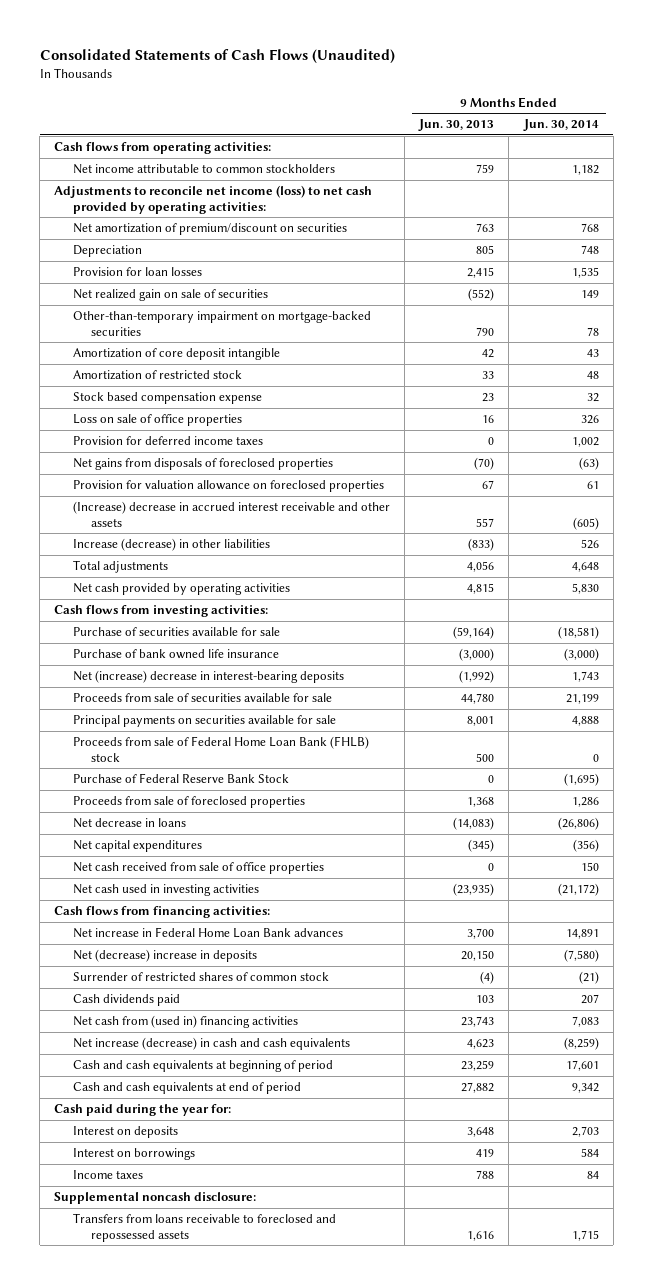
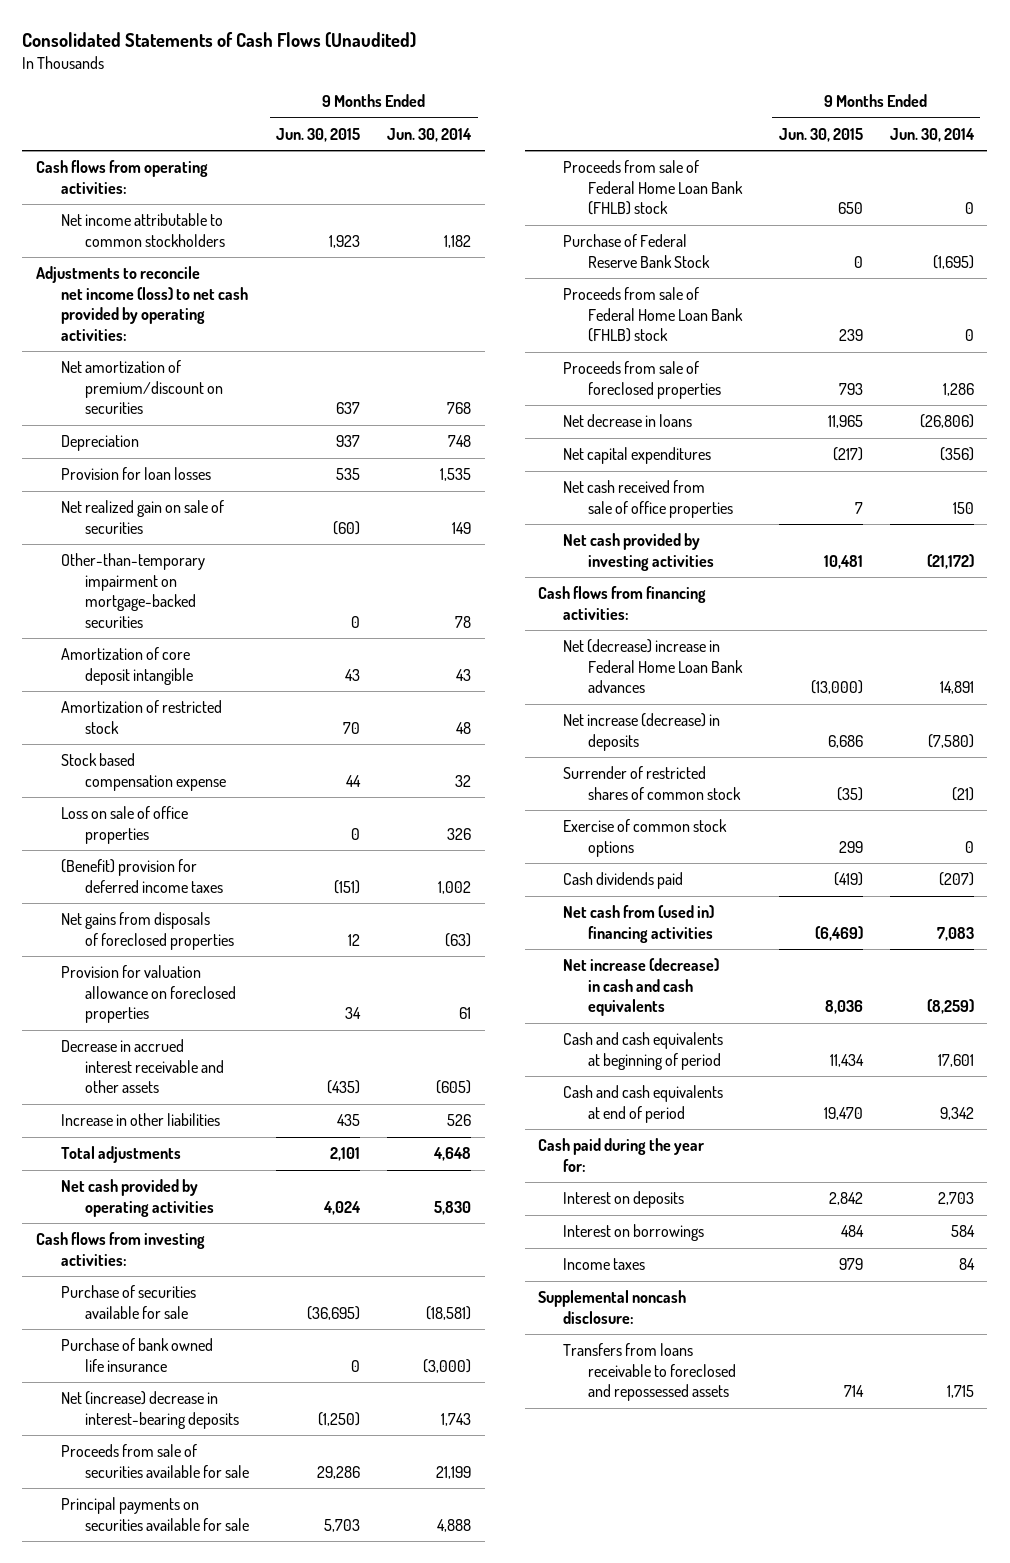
[418,119,495,132] Jun. 30, 2013 -> none
none -> [276,127,361,142] Jun. 30, 2015
[72,436,263,446] Provision for deferred income taxes -> [60,859,224,893] (Benefit) provision for deferred income taxes
[72,501,390,527] (Increase) decrease in accrued interest receivable and other assets -> [60,1039,225,1094] Decrease in accrued interest receivable and other assets
[72,538,270,552] Increase (decrease) in other liabilities -> [60,1113,220,1127] Increase in other liabilities
none -> [562,287,743,343] Proceeds from sale of Federal Home Loan Bank (FHLB) stock
[72,884,259,897] Net cash used in investing activities -> [562,533,714,571] Net cash provided by investing activities
[72,927,343,939] Net increase in Federal Home Loan Bank advances -> [562,639,743,694] Net (decrease) increase in Federal Home Loan Bank advances
[72,949,257,963] Net (decrease) increase in deposits -> [562,713,720,751] Net increase (decrease) in deposits
none -> [562,819,727,857] Exercise of common stock options
[580,994,599,1005] 207 -> [938,872,974,887] (207)

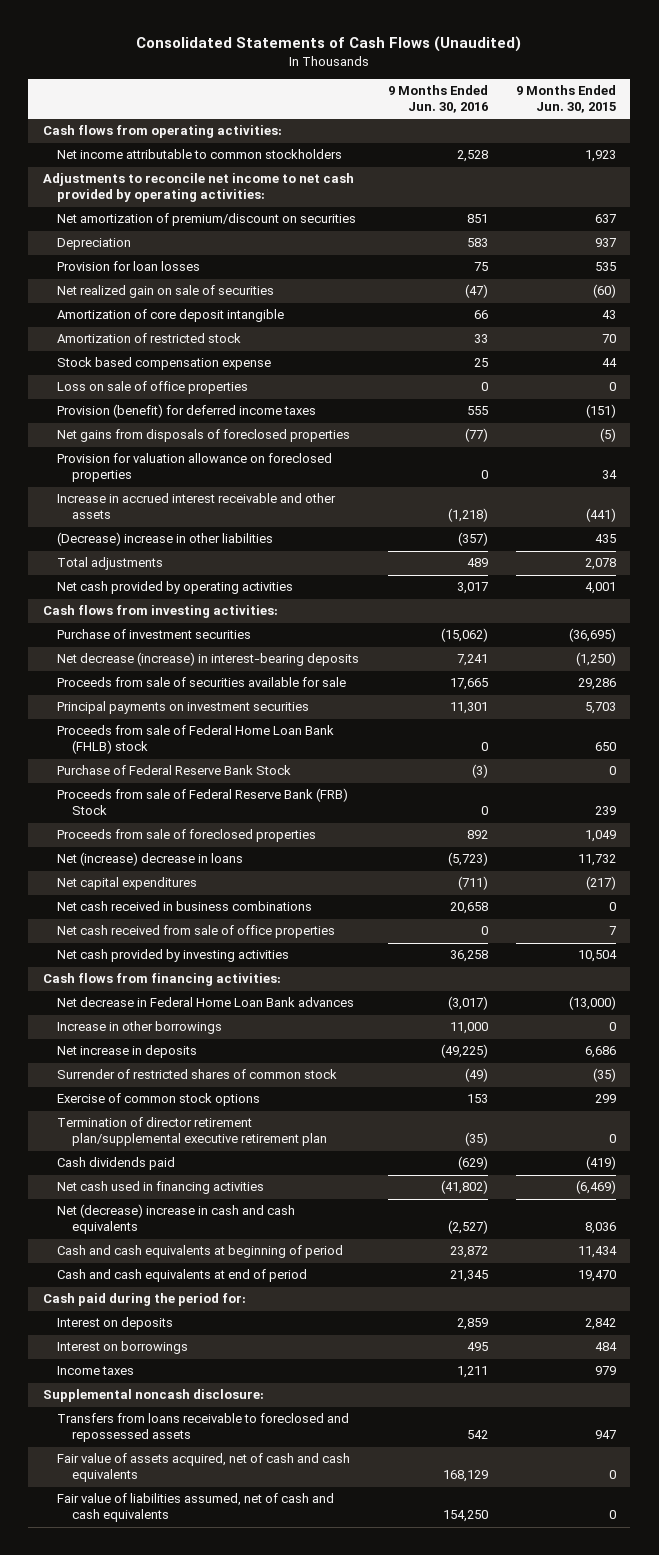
[387,127,473,142] Jun. 30, 2014 -> none
none -> [387,85,488,113] 9 Months Ended Jun. 30, 2016
[35,266,248,341] Adjustments to reconcile net income (loss) to net cash provided by operating activities: -> [42,173,354,203] Adjustments to reconcile net income to net cash provided by operating activities:
[60,553,205,628] Other-than-temporary impairment on mortgage-backed securities -> none
[60,859,224,893] (Benefit) provision for deferred income taxes -> [57,404,317,419] Provision (benefit) for deferred income taxes
[348,933,361,946] 12 -> [600,428,617,443] (5)
[60,1039,225,1094] Decrease in accrued interest receivable and other assets -> [57,493,337,520] Increase in accrued interest receivable and other assets
[327,1080,361,1095] (435) -> [586,508,617,523] (441)
[60,1113,220,1127] Increase in other liabilities -> [57,532,274,547] (Decrease) increase in other liabilities
[330,1147,361,1162] 2,101 -> [585,558,617,571] 2,078
[323,1200,362,1215] 4,024 -> [585,582,617,595] 4,001
[60,1338,213,1372] Purchase of bank owned life insurance -> none
[60,1285,196,1319] Purchase of securities available for sale -> [57,629,252,640] Purchase of investment securities
[60,1391,240,1429] Net (increase) decrease in interest-bearing deposits -> [57,652,360,667] Net decrease (increase) in interest-bearing deposits
[60,1497,250,1531] Principal payments on securities available for sale -> [57,701,310,715] Principal payments on investment securities
[562,287,743,343] Proceeds from sale of Federal Home Loan Bank (FHLB) stock -> [57,788,349,816] Proceeds from sale of Federal Reserve Bank (FRB) Stock
[838,382,863,395] 793 -> [585,830,617,843] 1,049
[562,414,692,428] Net decrease in loans -> [57,852,244,867] Net (increase) decrease in loans
[827,415,863,429] 11,965 -> [578,854,617,867] 11,732
none -> [57,901,313,912] Net cash received in business combinations
[823,554,863,569] 10,481 -> [578,950,618,963] 10,504
[562,639,743,694] Net (decrease) increase in Federal Home Loan Bank advances -> [57,997,355,1008] Net decrease in Federal Home Loan Bank advances
none -> [57,1021,223,1035] Increase in other borrowings
[562,713,720,751] Net increase (decrease) in deposits -> [57,1045,198,1059] Net increase in deposits
none -> [57,1117,327,1147] Termination of director retirement plan/supplemental executive retirement plan
[562,905,714,943] Net cash from (used in) financing activities -> [57,1181,265,1195] Net cash used in financing activities
[562,958,719,1017] Net increase (decrease) in cash and cash equivalents -> [57,1204,296,1235] Net (decrease) increase in cash and cash equivalents
[538,1138,705,1172] Cash paid during the year for: -> [42,1293,246,1307] Cash paid during the period for:
[843,1385,864,1398] 714 -> [595,1430,617,1440] 947
none -> [57,1453,351,1483] Fair value of assets acquired, net of cash and cash equivalents
none -> [57,1493,335,1523] Fair value of liabilities assumed, net of cash and cash equivalents

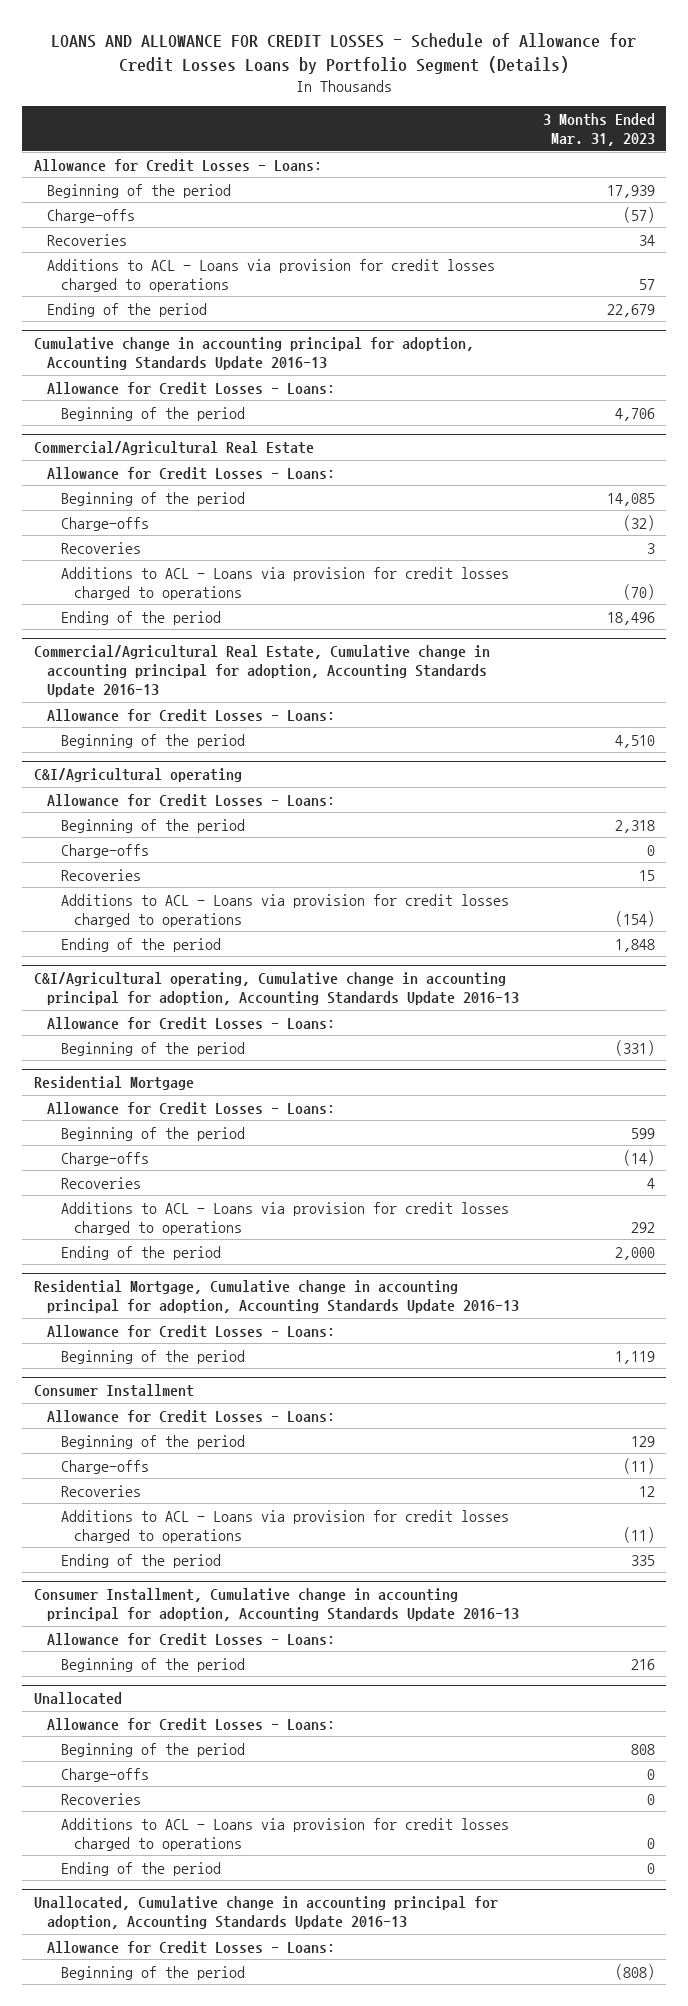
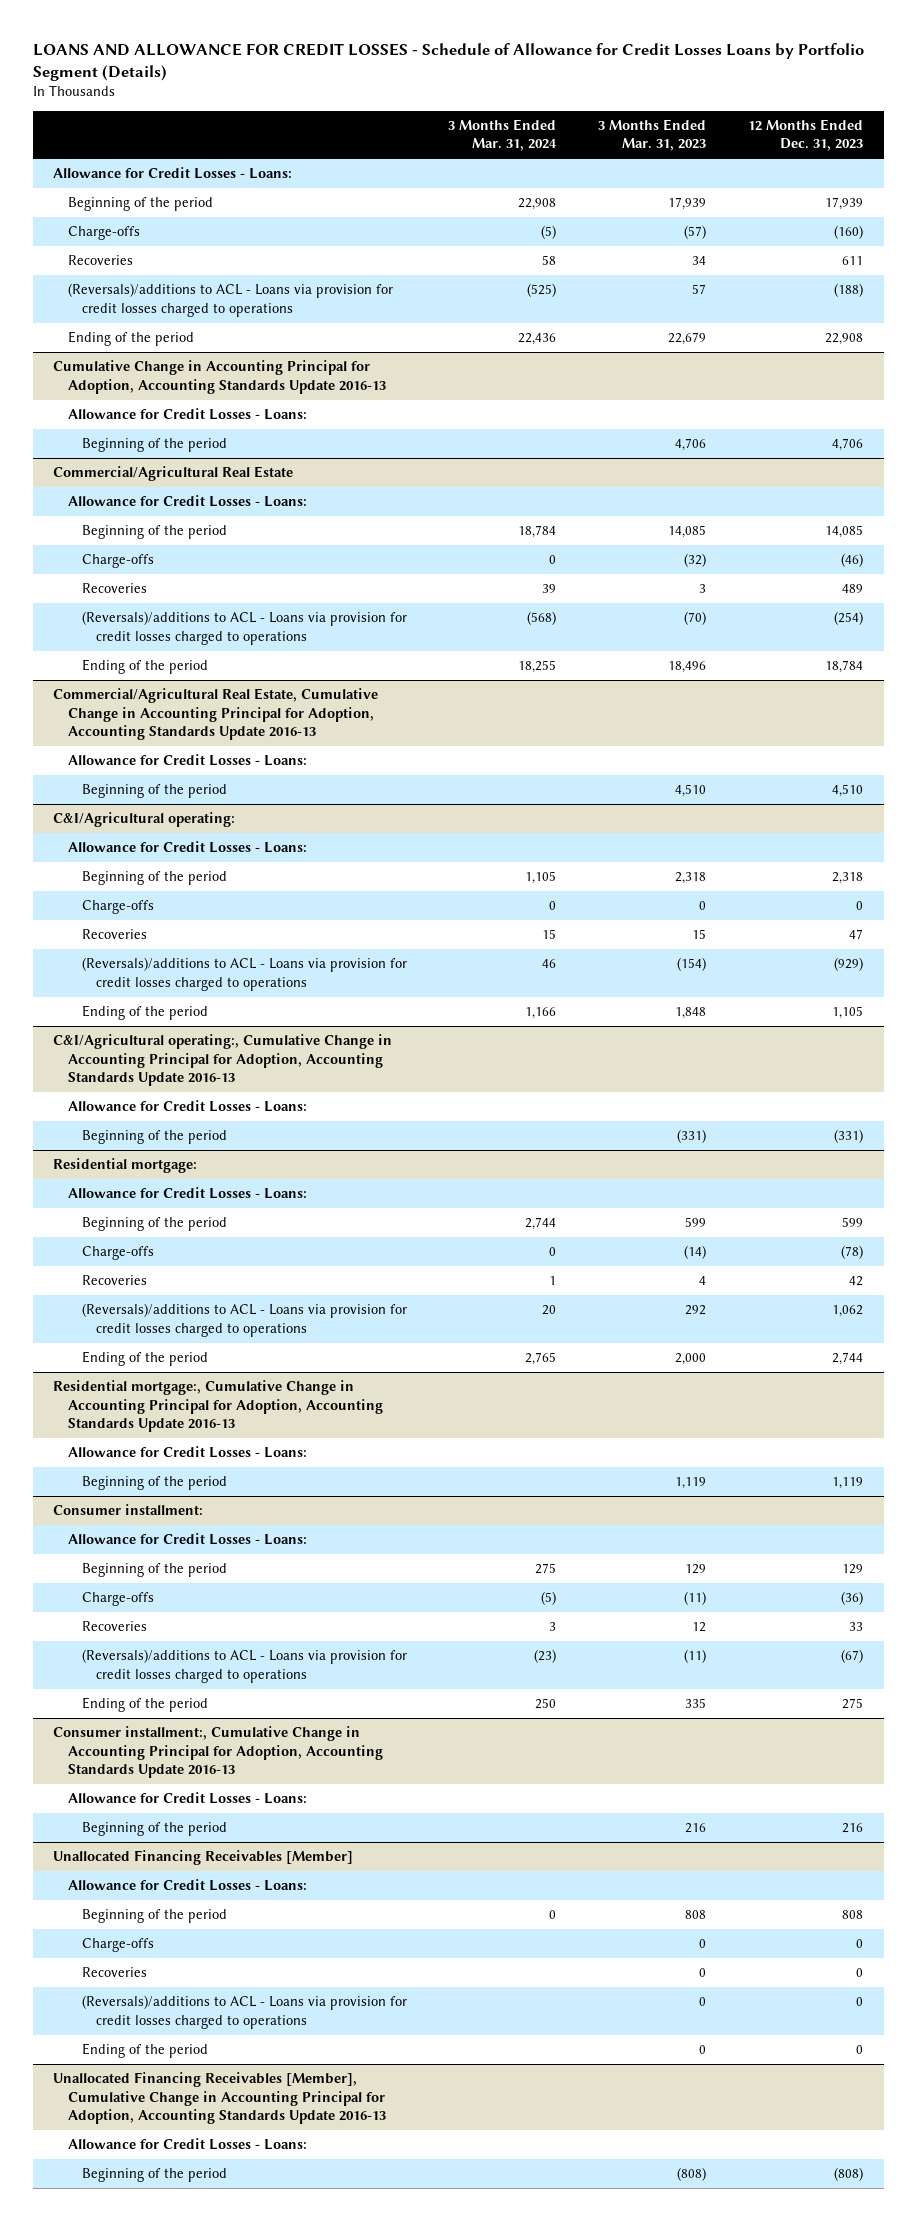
none -> [448,118,558,152] 3 Months Ended Mar. 31, 2024
none -> [748,118,864,152] 12 Months Ended Dec. 31, 2023
[47,258,496,292] Additions to ACL - Loans via provision for credit losses charged to operations -> [67,283,393,317] (Reversals)/additions to ACL - Loans via provision for credit losses charged to operations
[33,337,474,371] Cumulative change in accounting principal for adoption, Accounting Standards Update 2016-13 -> [53,360,386,394] Cumulative Change in Accounting Principal for Adoption, Accounting Standards Update 2016-13
[60,566,509,600] Additions to ACL - Loans via provision for credit losses charged to operations -> [81,611,407,645] (Reversals)/additions to ACL - Loans via provision for credit losses charged to operations
[33,645,490,698] Commercial/Agricultural Real Estate, Cumulative change in accounting principal for adoption, Accounting Standards Update 2016-13 -> [53,688,379,741] Commercial/Agricultural Real Estate, Cumulative Change in Accounting Principal for Adoption, Accounting Standards Update 2016-13
[33,768,242,783] C&I/Agricultural operating -> [53,812,236,828] C&I/Agricultural operating:
[60,893,509,927] Additions to ACL - Loans via provision for credit losses charged to operations -> [81,957,407,991] (Reversals)/additions to ACL - Loans via provision for credit losses charged to operations
[33,972,520,1006] C&I/Agricultural operating, Cumulative change in accounting principal for adoption, Accounting Standards Update 2016-13 -> [53,1034,393,1087] C&I/Agricultural operating:, Cumulative Change in Accounting Principal for Adoption, Accounting Standards Update 2016-13
[33,1076,194,1091] Residential Mortgage -> [53,1158,198,1174] Residential mortgage:
[60,1201,509,1235] Additions to ACL - Loans via provision for credit losses charged to operations -> [81,1303,407,1337] (Reversals)/additions to ACL - Loans via provision for credit losses charged to operations
[33,1280,520,1314] Residential Mortgage, Cumulative change in accounting principal for adoption, Accounting Standards Update 2016-13 -> [53,1380,383,1433] Residential mortgage:, Cumulative Change in Accounting Principal for Adoption, Accounting Standards Update 2016-13
[33,1384,194,1398] Consumer Installment -> [53,1504,204,1516] Consumer installment:
[60,1509,509,1543] Additions to ACL - Loans via provision for credit losses charged to operations -> [81,1649,407,1683] (Reversals)/additions to ACL - Loans via provision for credit losses charged to operations
[33,1588,520,1622] Consumer Installment, Cumulative change in accounting principal for adoption, Accounting Standards Update 2016-13 -> [53,1726,383,1779] Consumer installment:, Cumulative Change in Accounting Principal for Adoption, Accounting Standards Update 2016-13
[33,1692,122,1706] Unallocated -> [53,1850,354,1866] Unallocated Financing Receivables [Member]
[60,1817,509,1851] Additions to ACL - Loans via provision for credit losses charged to operations -> [81,1995,407,2029] (Reversals)/additions to ACL - Loans via provision for credit losses charged to operations
[33,1896,498,1930] Unallocated, Cumulative change in accounting principal for adoption, Accounting Standards Update 2016-13 -> [53,2072,386,2125] Unallocated Financing Receivables [Member], Cumulative Change in Accounting Principal for Adoption, Accounting Standards Update 2016-13

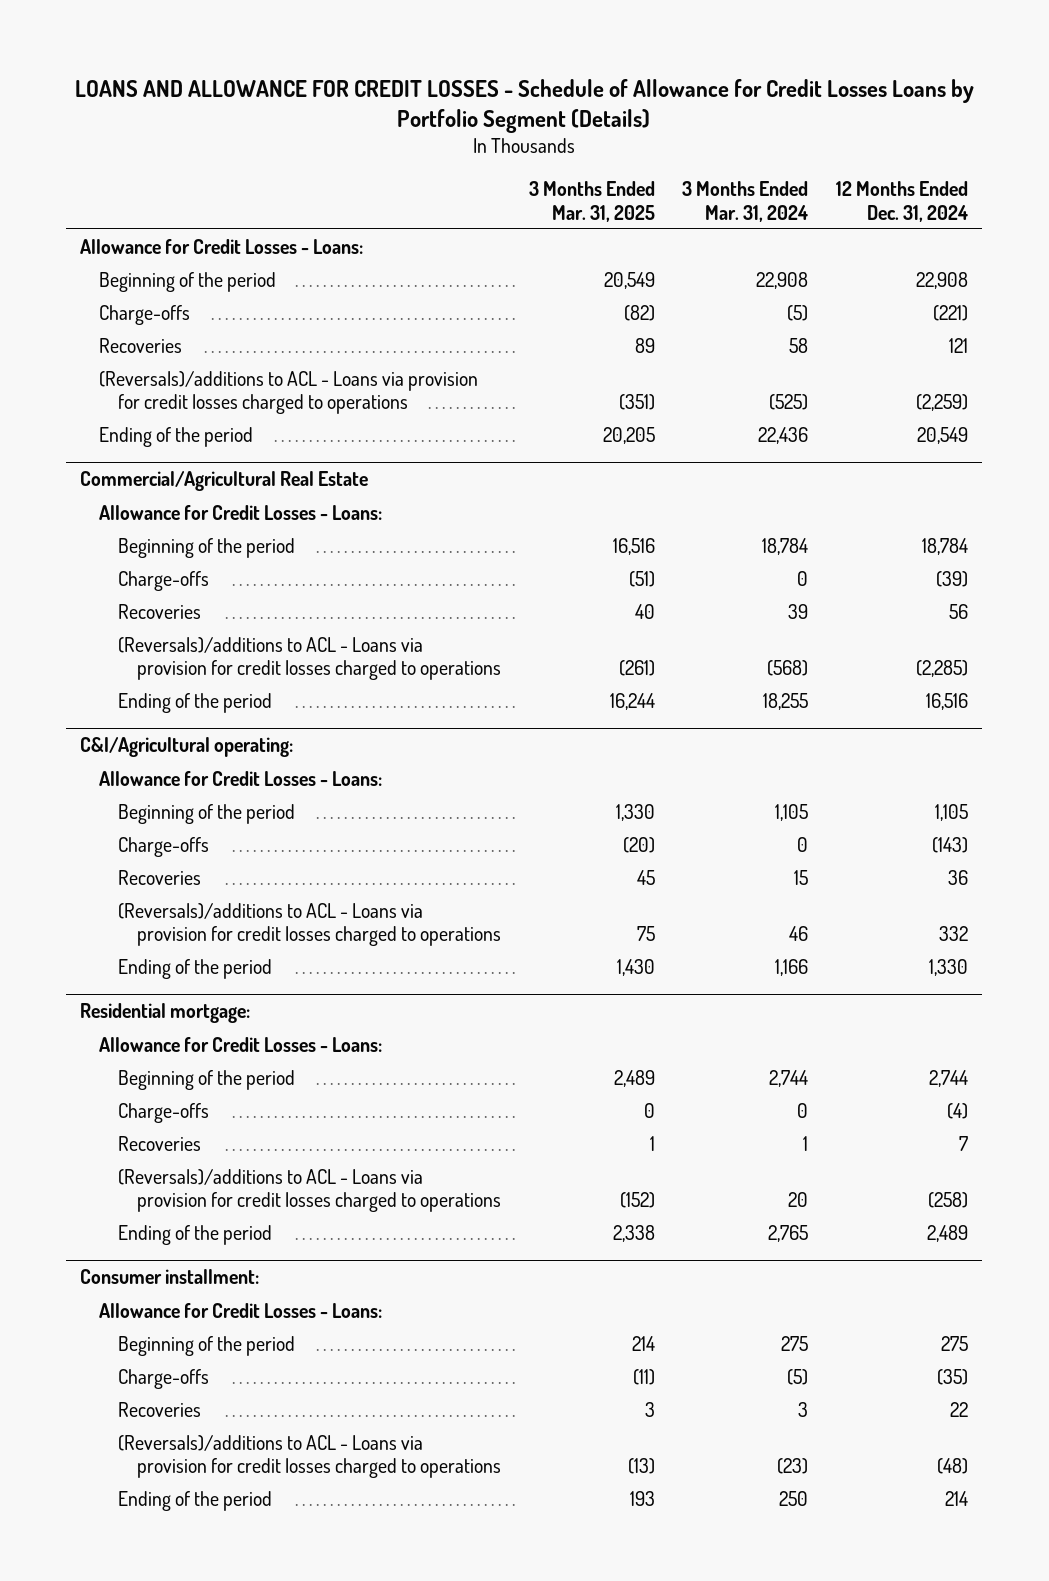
[598,118,707,152] 3 Months Ended Mar. 31, 2023 -> none
[748,118,864,152] 12 Months Ended Dec. 31, 2023 -> none
none -> [528,181,655,222] 3 Months Ended Mar. 31, 2025
none -> [836,181,969,222] 12 Months Ended Dec. 31, 2024
[53,360,386,394] Cumulative Change in Accounting Principal for Adoption, Accounting Standards Update 2016-13 -> none
[67,408,307,421] Allowance for Credit Losses - Loans: -> none
[81,438,227,453] Beginning of the period -> none
[53,688,379,741] Commercial/Agricultural Real Estate, Cumulative Change in Accounting Principal for Adoption, Accounting Standards Update 2016-13 -> none
[67,754,307,767] Allowance for Credit Losses - Loans: -> none
[81,784,227,799] Beginning of the period -> none
[53,1034,393,1087] C&I/Agricultural operating:, Cumulative Change in Accounting Principal for Adoption, Accounting Standards Update 2016-13 -> none
[67,1100,307,1113] Allowance for Credit Losses - Loans: -> none
[81,1130,227,1145] Beginning of the period -> none
[53,1380,383,1433] Residential mortgage:, Cumulative Change in Accounting Principal for Adoption, Accounting Standards Update 2016-13 -> none
[67,1446,307,1459] Allowance for Credit Losses - Loans: -> none
[81,1476,227,1491] Beginning of the period -> none
[53,1726,383,1779] Consumer installment:, Cumulative Change in Accounting Principal for Adoption, Accounting Standards Update 2016-13 -> none
[67,1792,307,1805] Allowance for Credit Losses - Loans: -> none
[81,1822,227,1837] Beginning of the period -> none
[53,1850,354,1866] Unallocated Financing Receivables [Member] -> none
[67,1879,307,1892] Allowance for Credit Losses - Loans: -> none
[81,1909,227,1924] Beginning of the period -> none
[81,1938,154,1953] Charge-offs -> none
[81,1967,147,1978] Recoveries -> none
[81,1995,407,2029] (Reversals)/additions to ACL - Loans via provision for credit losses charged to operations -> none
[81,2043,208,2059] Ending of the period -> none
[53,2072,386,2125] Unallocated Financing Receivables [Member], Cumulative Change in Accounting Principal for Adoption, Accounting Standards Update 2016-13 -> none
[67,2138,307,2151] Allowance for Credit Losses - Loans: -> none
[81,2168,227,2183] Beginning of the period -> none

